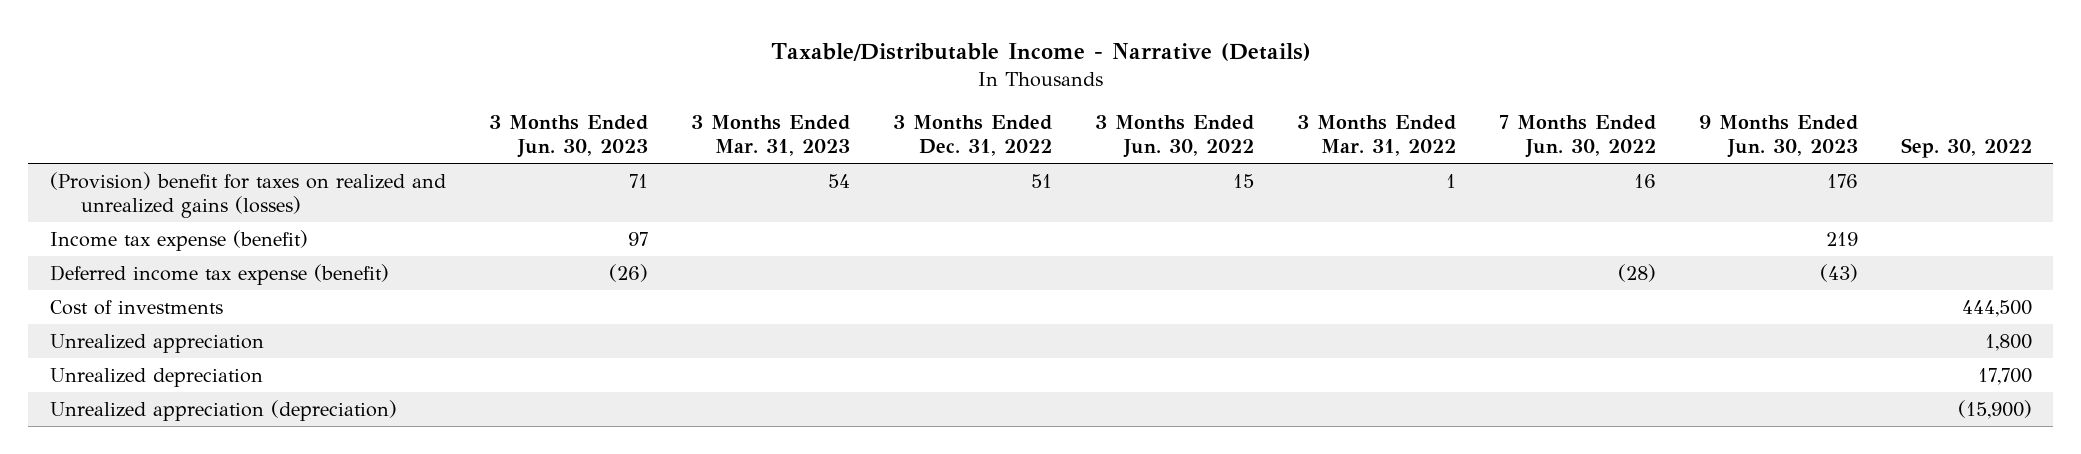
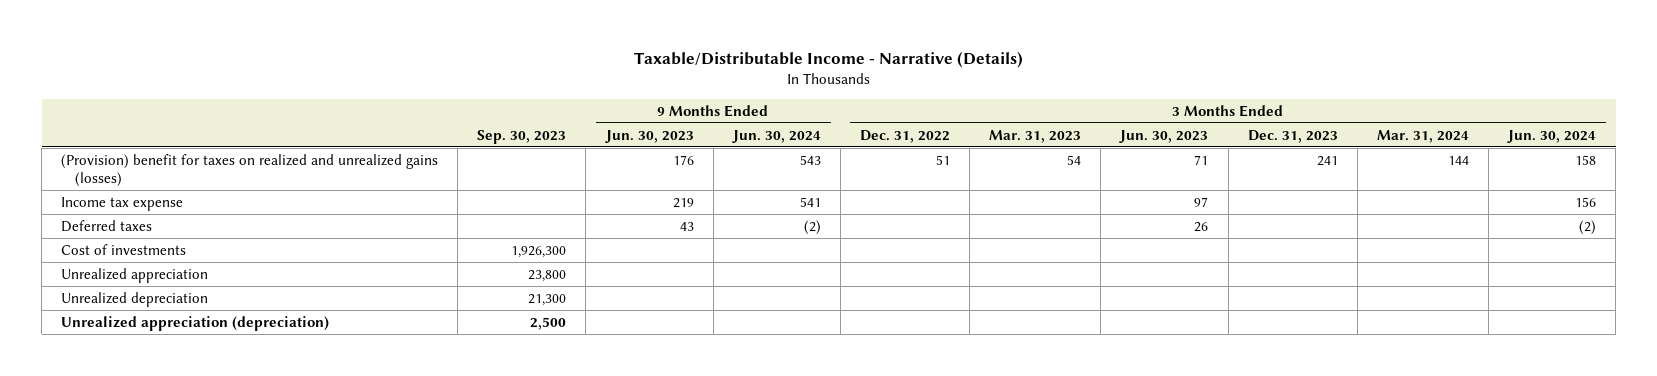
[1094,115,1254,159] 3 Months Ended Jun. 30, 2022 -> none
[1296,115,1456,157] 3 Months Ended Mar. 31, 2022 -> none
[1498,115,1656,159] 7 Months Ended Jun. 30, 2022 -> none
[1900,138,2032,159] Sep. 30, 2022 -> none
none -> [477,129,567,144] Sep. 30, 2023
none -> [731,129,821,143] Jun. 30, 2024
none -> [1247,129,1338,143] Dec. 31, 2023
none -> [1376,129,1469,143] Mar. 31, 2024
none -> [1507,129,1597,143] Jun. 30, 2024
[49,229,308,251] Income tax expense (benefit) -> [61,196,184,211] Income tax expense
[49,263,389,285] Deferred income tax expense (benefit) -> [61,219,153,232] Deferred taxes
[608,263,648,282] (26) -> [1194,221,1209,232] 26
[1819,263,1858,282] (43) -> [679,221,694,231] 43

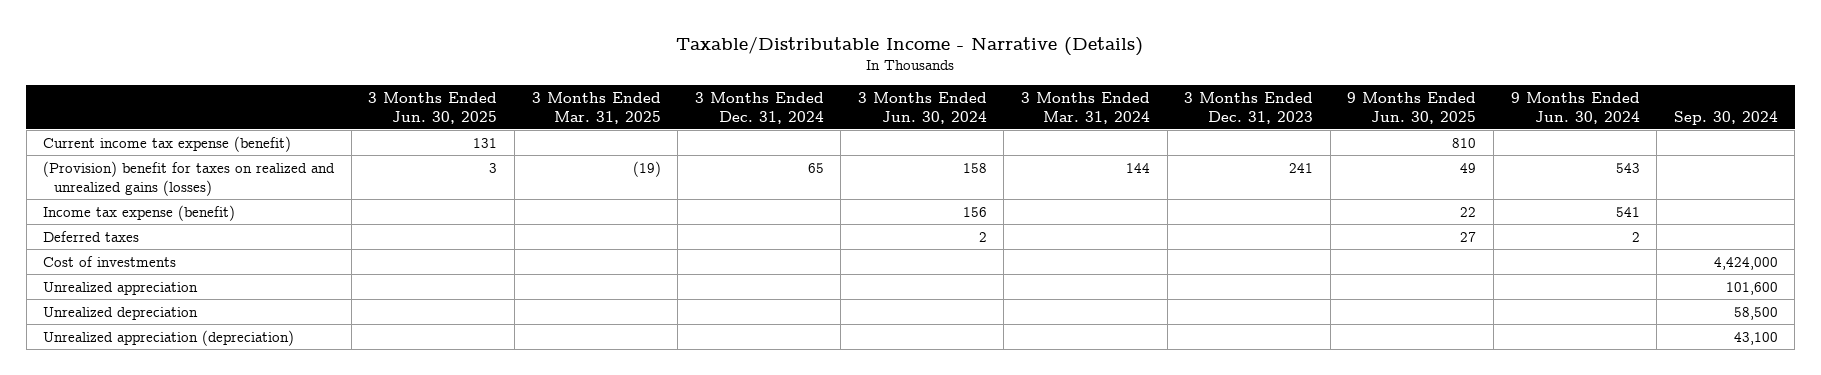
[477,129,567,144] Sep. 30, 2023 -> none
[604,129,694,143] Jun. 30, 2023 -> none
[860,129,951,143] Dec. 31, 2022 -> none
[989,129,1082,143] Mar. 31, 2023 -> none
[1119,129,1209,143] Jun. 30, 2023 -> none
none -> [368,91,498,124] 3 Months Ended Jun. 30, 2025
none -> [531,91,661,124] 3 Months Ended Mar. 31, 2025
none -> [694,91,824,124] 3 Months Ended Dec. 31, 2024
none -> [1347,91,1477,124] 9 Months Ended Jun. 30, 2025
none -> [1673,110,1778,125] Sep. 30, 2024
none -> [43,135,292,152] Current income tax expense (benefit)
[61,196,184,211] Income tax expense -> [43,204,236,221] Income tax expense (benefit)
[803,219,821,235] (2) -> [1631,231,1640,242] 2
[1579,219,1597,235] (2) -> [978,231,987,242] 2

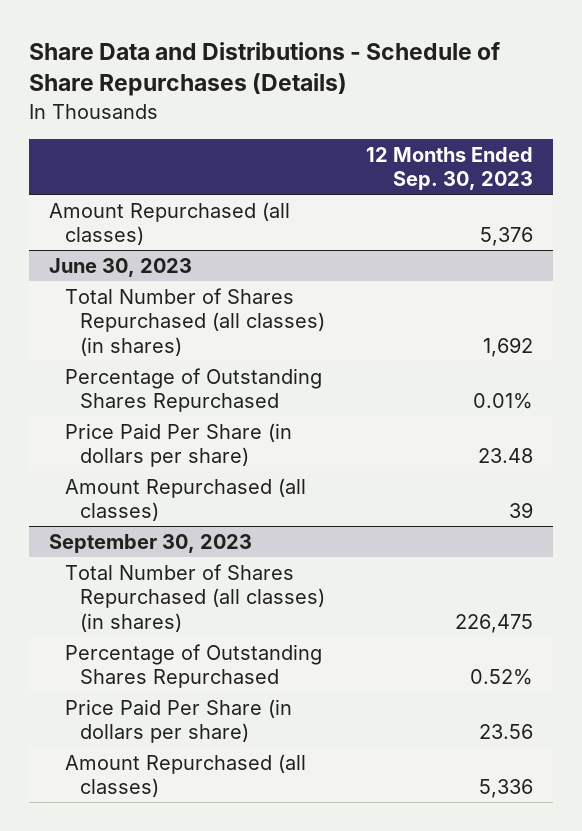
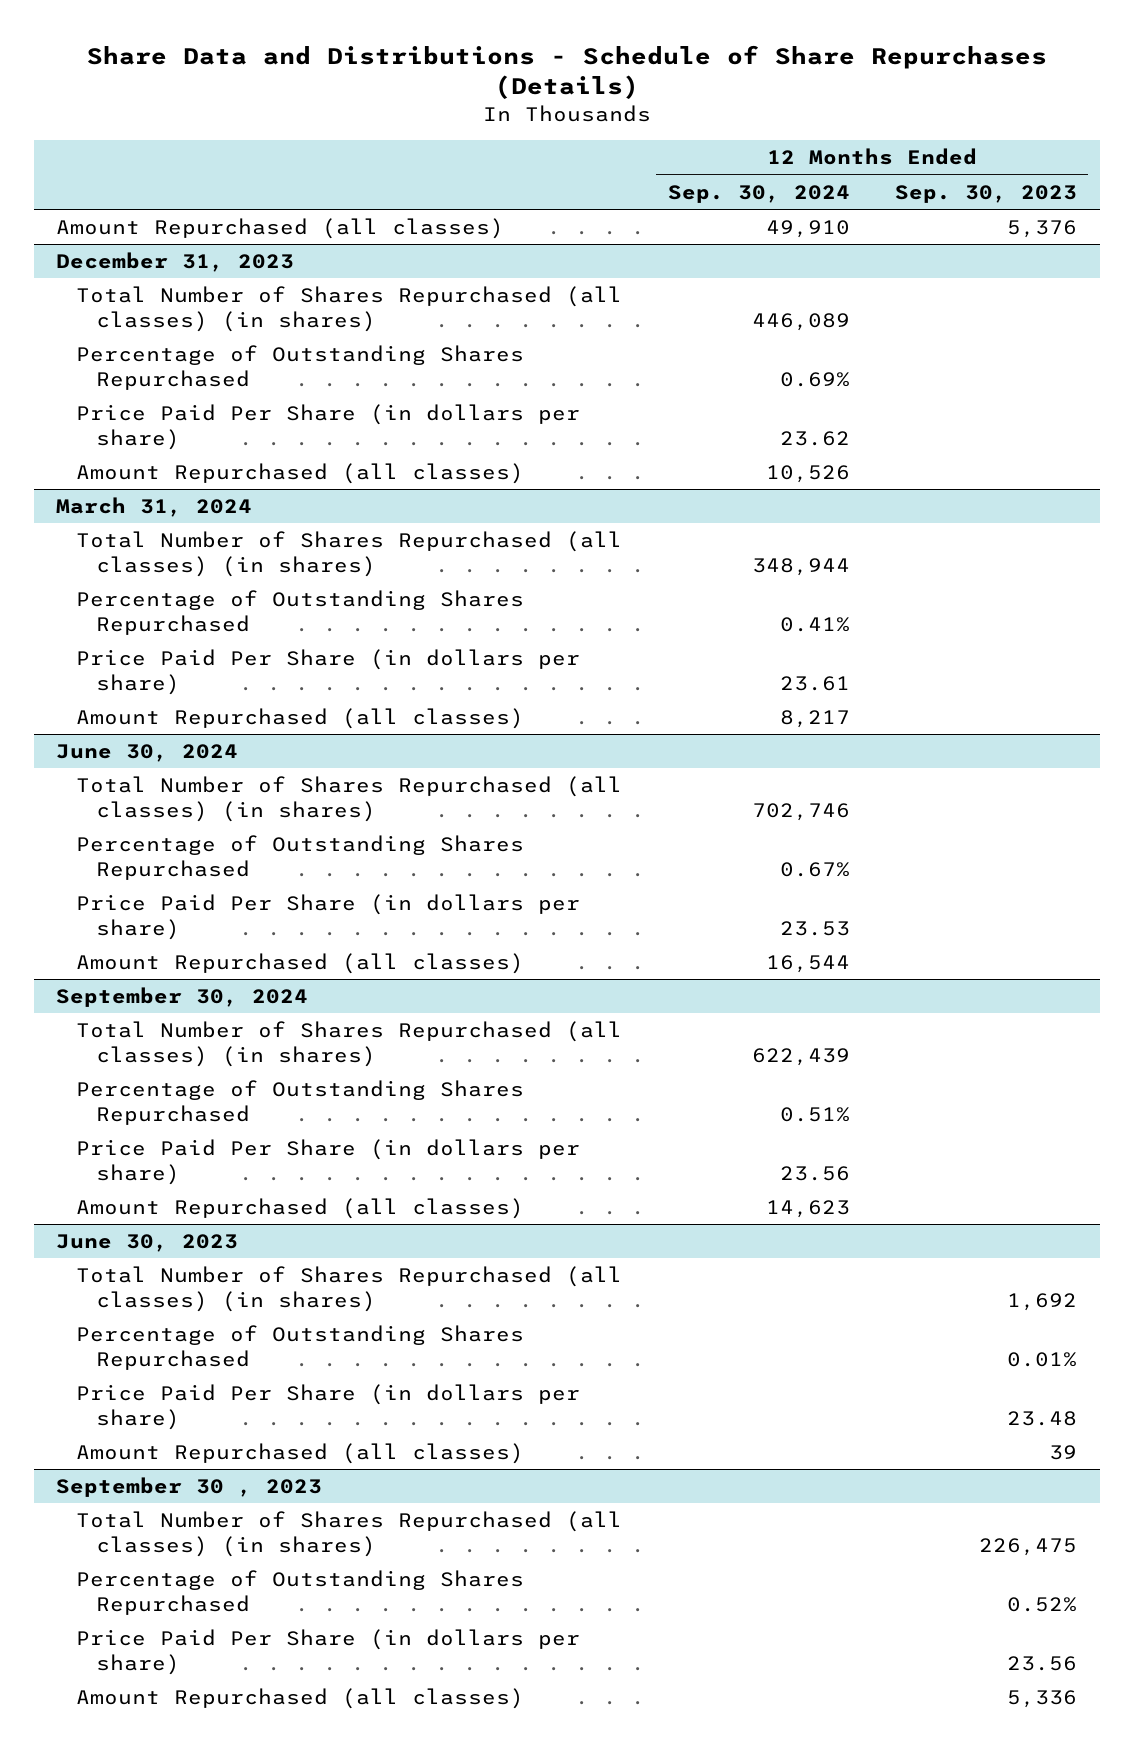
none -> [667,184,850,203] Sep. 30, 2024
none -> [56,252,295,273] December 31, 2023
none -> [76,286,623,332] Total Number of Shares Repurchased (all classes) (in shares)
none -> [76,345,525,390] Percentage of Outstanding Shares Repurchased
none -> [76,404,581,450] Price Paid Per Share (in dollars per share)
none -> [76,463,525,485] Amount Repurchased (all classes)
none -> [56,497,253,518] March 31, 2024
none -> [76,531,623,577] Total Number of Shares Repurchased (all classes) (in shares)
none -> [76,590,525,635] Percentage of Outstanding Shares Repurchased
none -> [76,649,581,695] Price Paid Per Share (in dollars per share)
none -> [76,708,525,730] Amount Repurchased (all classes)
none -> [56,744,239,763] June 30, 2024
none -> [76,776,623,822] Total Number of Shares Repurchased (all classes) (in shares)
none -> [76,835,525,880] Percentage of Outstanding Shares Repurchased
none -> [76,894,581,940] Price Paid Per Share (in dollars per share)
none -> [76,953,525,975] Amount Repurchased (all classes)
none -> [56,987,309,1008] September 30, 2024
none -> [76,1021,623,1067] Total Number of Shares Repurchased (all classes) (in shares)
none -> [76,1080,525,1125] Percentage of Outstanding Shares Repurchased
none -> [76,1139,581,1185] Price Paid Per Share (in dollars per share)
none -> [76,1198,525,1220] Amount Repurchased (all classes)
[48,533,252,553] September 30, 2023 -> [56,1477,323,1498] September 30 , 2023

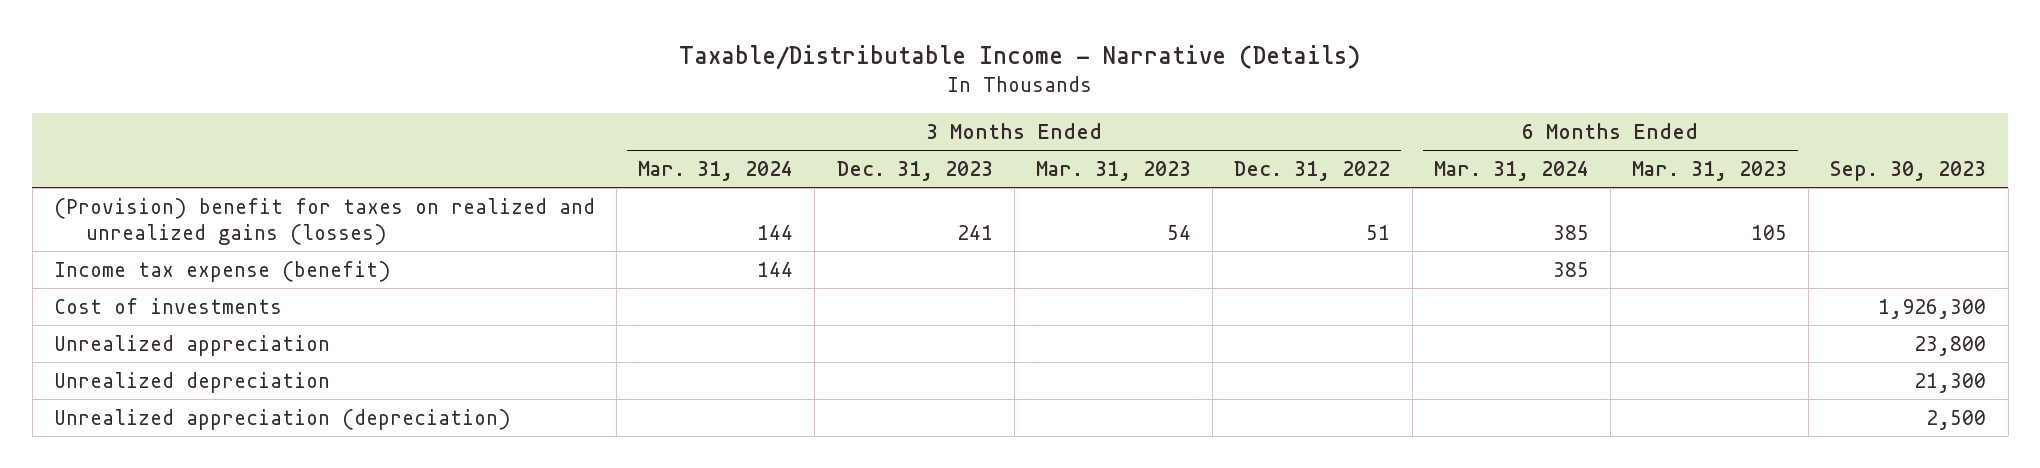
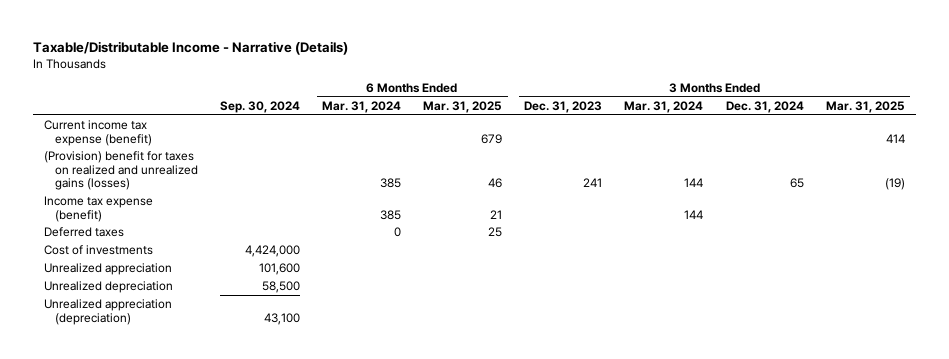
[1035,160,1191,181] Mar. 31, 2023 -> none
[1234,160,1391,181] Dec. 31, 2022 -> none
[1632,160,1788,181] Mar. 31, 2023 -> none
[1830,160,1987,181] Sep. 30, 2023 -> none
none -> [219,100,300,113] Sep. 30, 2024
none -> [423,100,503,113] Mar. 31, 2025
none -> [725,100,804,113] Dec. 31, 2024
none -> [825,100,905,113] Mar. 31, 2025
none -> [44,119,152,146] Current income tax expense (benefit)
none -> [44,226,125,237] Deferred taxes

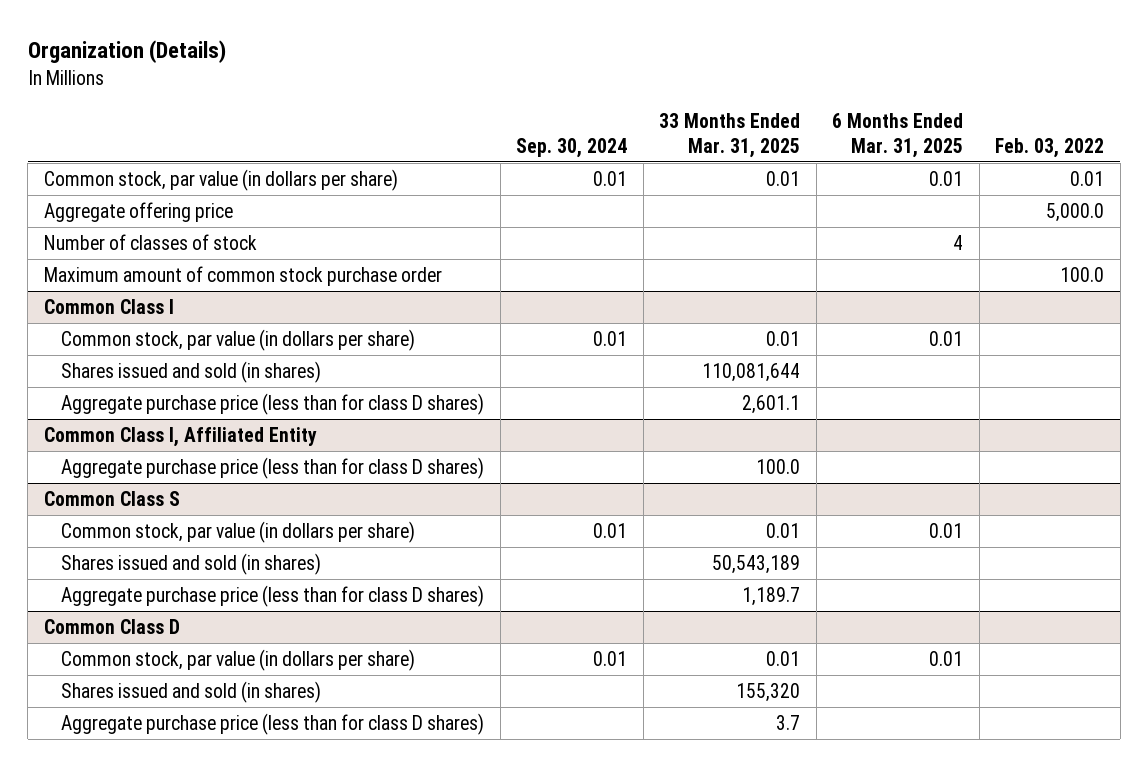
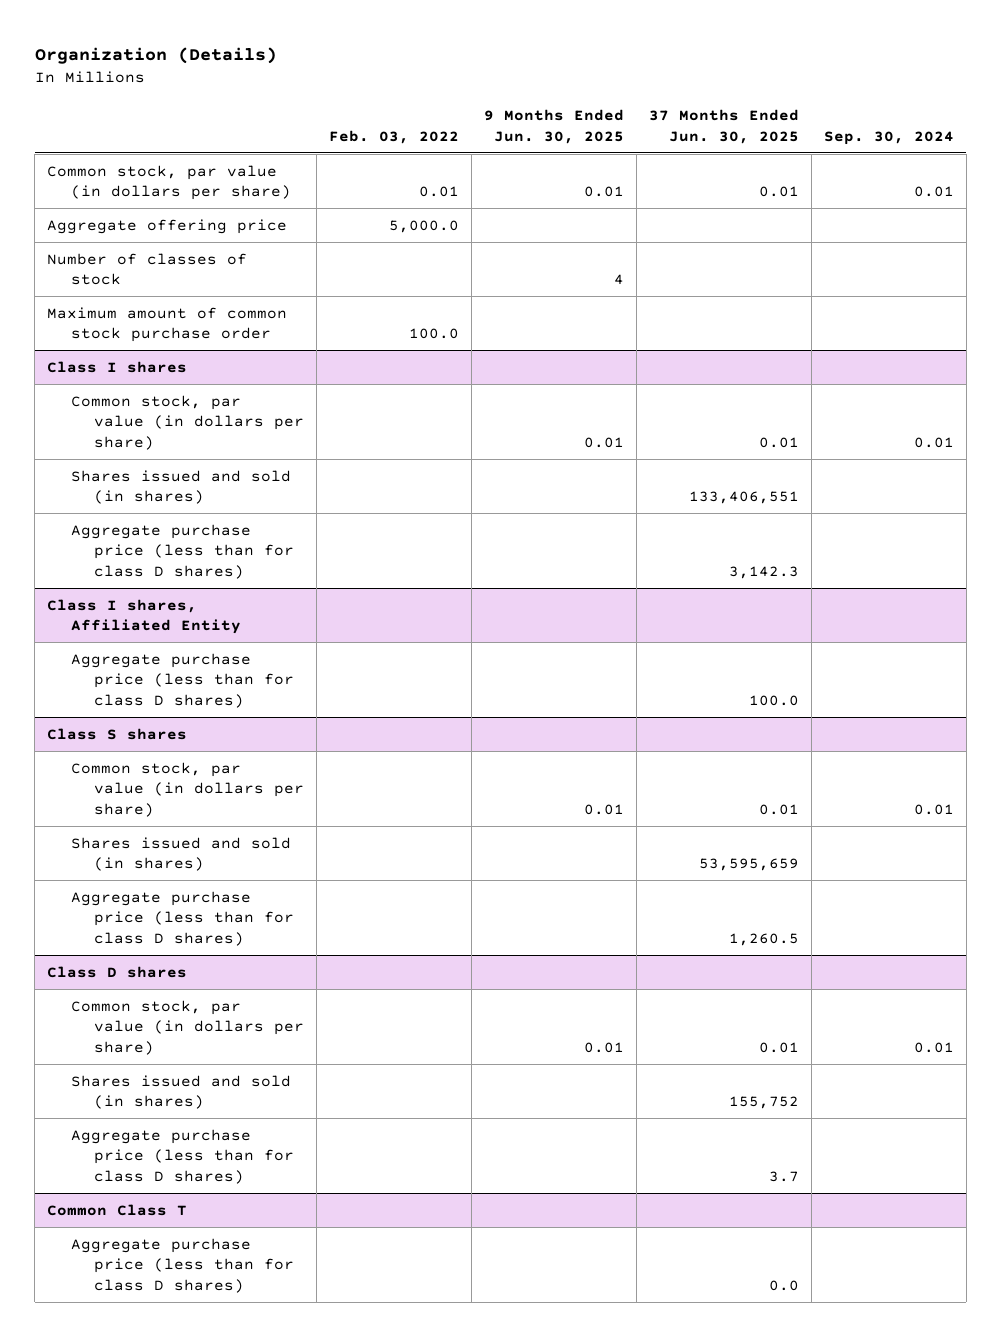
[659,112,801,158] 33 Months Ended Mar. 31, 2025 -> none
[832,112,964,158] 6 Months Ended Mar. 31, 2025 -> none
none -> [483,108,624,144] 9 Months Ended Jun. 30, 2025
none -> [648,108,799,144] 37 Months Ended Jun. 30, 2025
[43,298,174,314] Common Class I -> [47,360,188,373] Class I shares
[43,426,317,447] Common Class I, Affiliated Entity -> [47,598,241,635] Class I shares, Affiliated Entity
[43,490,180,506] Common Class S -> [47,727,188,740] Class S shares
[43,618,180,634] Common Class D -> [47,965,188,978] Class D shares
none -> [47,1203,188,1216] Common Class T
none -> [70,1237,295,1294] Aggregate purchase price (less than for class D shares)

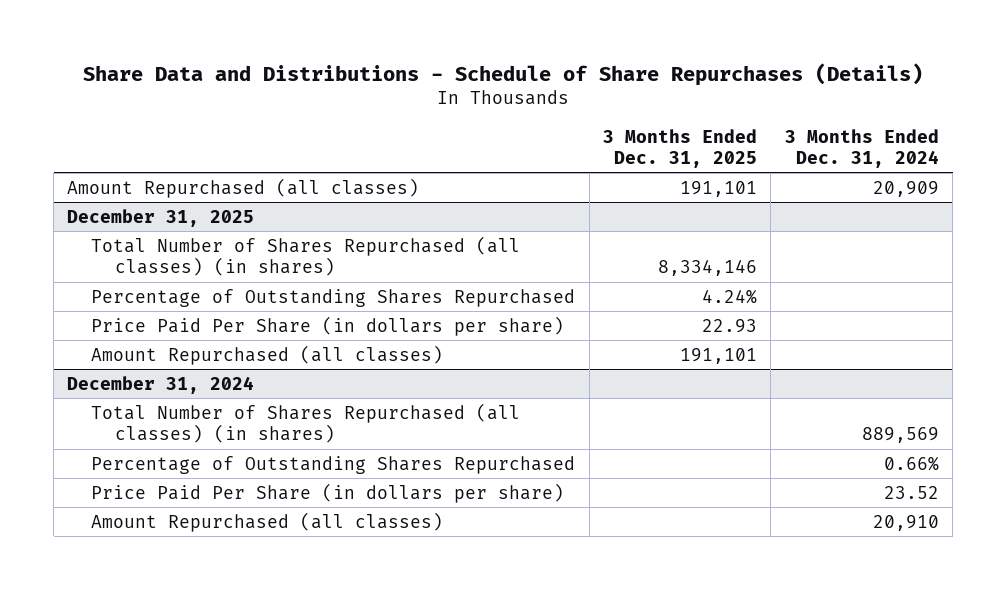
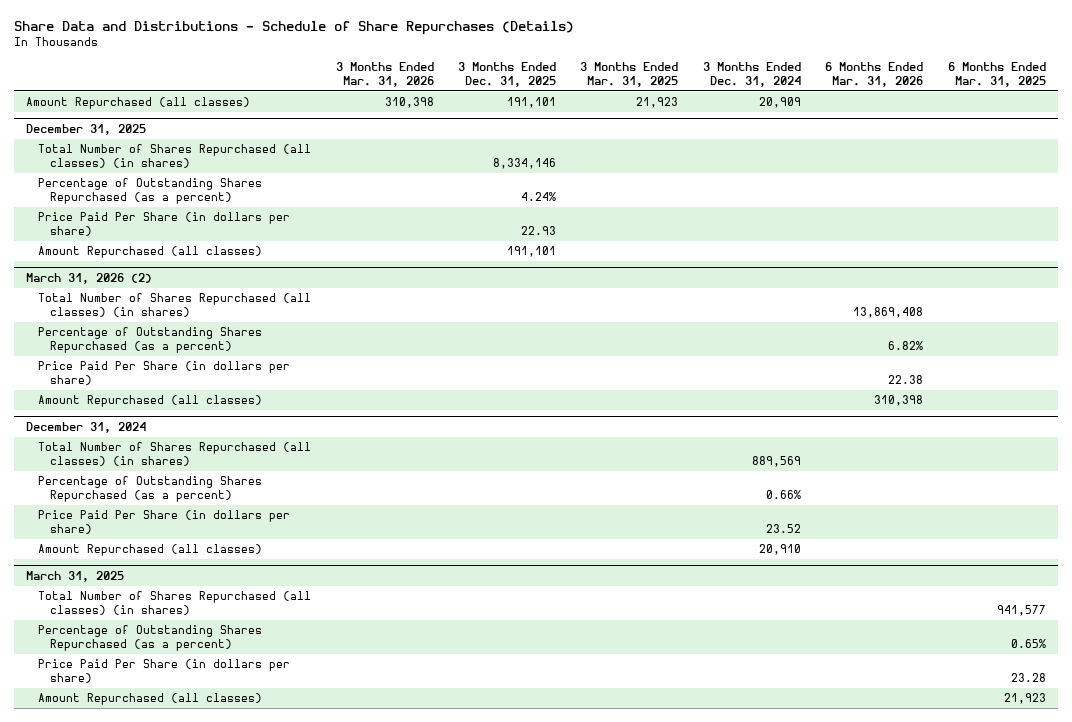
none -> [335,61,434,87] 3 Months Ended Mar. 31, 2026
none -> [580,61,679,87] 3 Months Ended Mar. 31, 2025
none -> [825,61,924,87] 6 Months Ended Mar. 31, 2026
none -> [947,61,1046,87] 6 Months Ended Mar. 31, 2025
[91,288,576,307] Percentage of Outstanding Shares Repurchased -> [38,178,263,205] Percentage of Outstanding Shares Repurchased (as a percent)
none -> [26,273,153,285] March 31, 2026 (2)
none -> [38,293,312,318] Total Number of Shares Repurchased (all classes) (in shares)
none -> [38,327,263,354] Percentage of Outstanding Shares Repurchased (as a percent)
none -> [38,361,291,386] Price Paid Per Share (in dollars per share)
none -> [38,395,263,408] Amount Repurchased (all classes)
[91,455,576,474] Percentage of Outstanding Shares Repurchased -> [38,476,263,503] Percentage of Outstanding Shares Repurchased (as a percent)
none -> [26,571,125,583] March 31, 2025
none -> [38,591,312,616] Total Number of Shares Repurchased (all classes) (in shares)
none -> [38,625,263,652] Percentage of Outstanding Shares Repurchased (as a percent)
none -> [38,659,291,684] Price Paid Per Share (in dollars per share)
none -> [38,693,263,706] Amount Repurchased (all classes)

